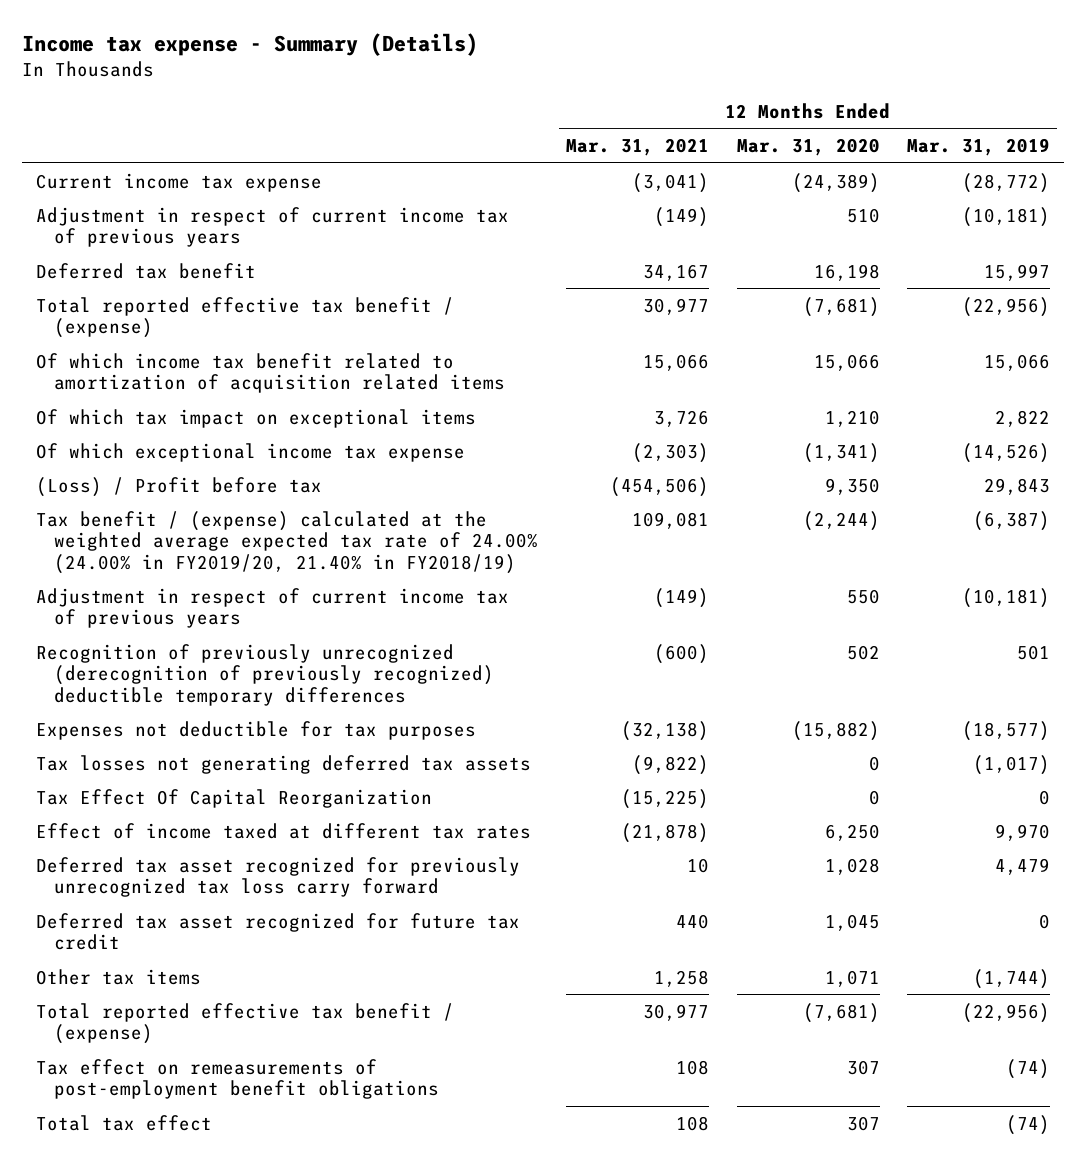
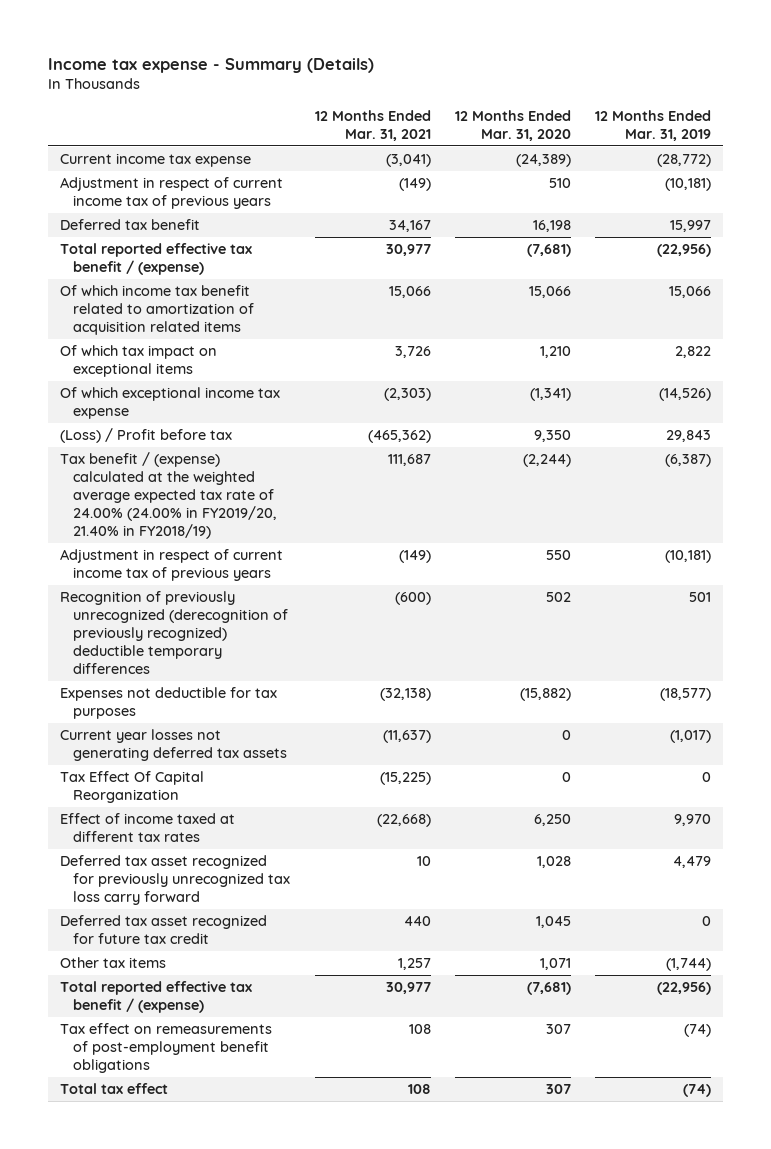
[609,476,709,497] (454,506) -> [367,430,431,444] (465,362)
[631,511,709,529] 109,081 -> [387,454,431,467] 111,687
[35,754,531,774] Tax losses not generating deferred tax assets -> [59,729,288,762] Current year losses not generating deferred tax assets
[631,754,709,775] (9,822) -> [382,730,431,744] (11,637)
[620,822,709,843] (21,878) -> [376,814,431,828] (22,668)
[653,969,709,987] 1,258 -> [397,958,431,971] 1,257

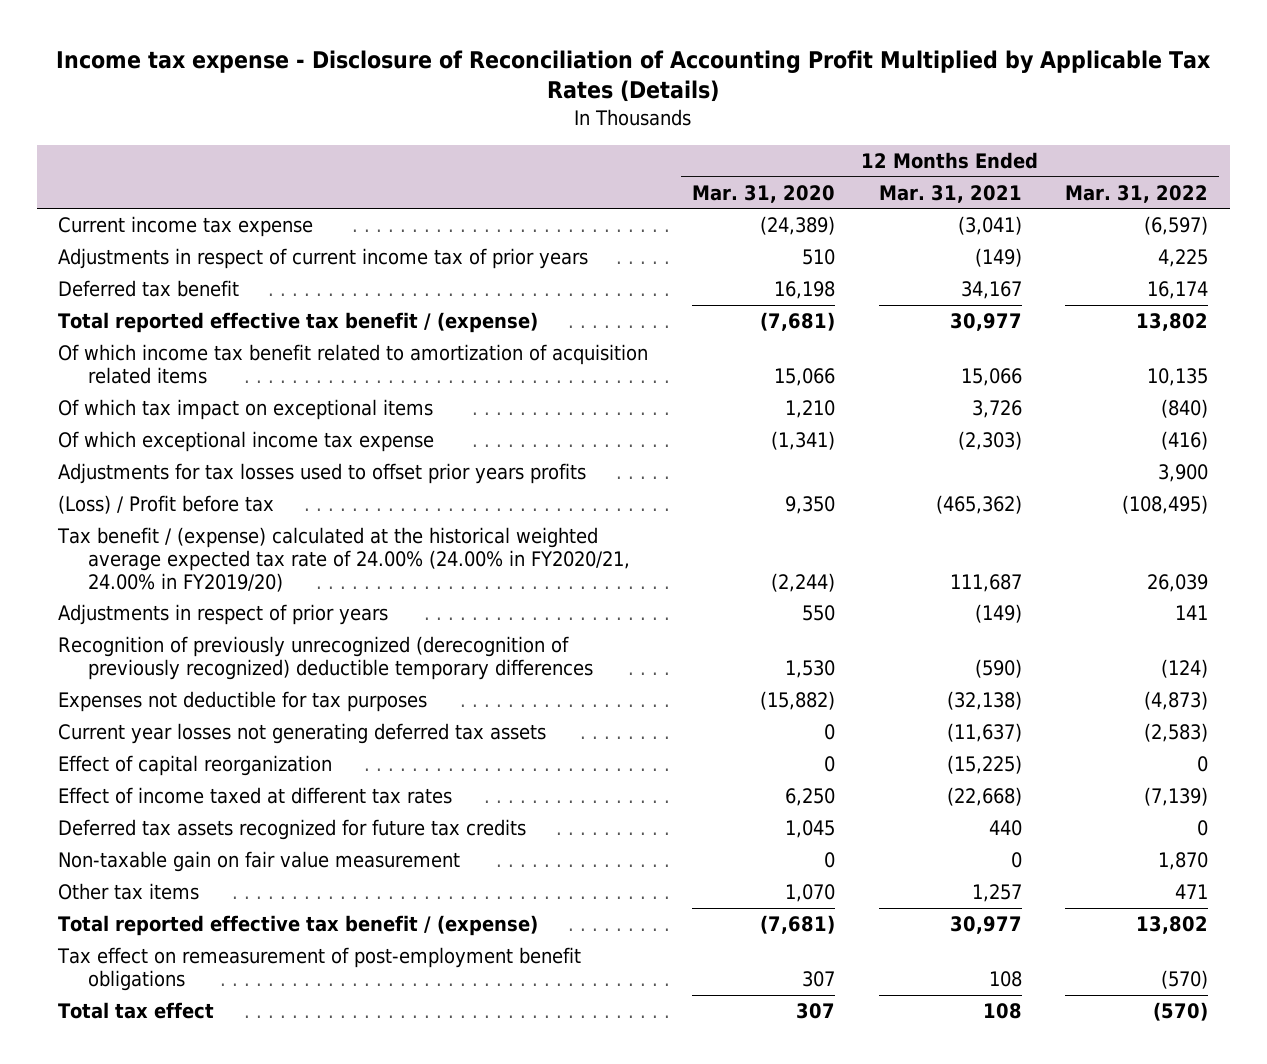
[47,58,374,74] Income tax expense - Summary (Details) -> [56,49,1212,103] Income tax expense - Disclosure of Reconciliation of Accounting Profit Multiplied by Applicable Tax Rates (Details)
[595,109,712,141] 12 Months Ended Mar. 31, 2019 -> none
none -> [1065,184,1209,203] Mar. 31, 2022
[59,177,283,210] Adjustment in respect of current income tax of previous years -> [58,248,589,270] Adjustments in respect of current income tax of prior years
none -> [58,463,587,485] Adjustments for tax losses used to offset prior years profits
[59,452,278,540] Tax benefit / (expense) calculated at the weighted average expected tax rate of 24.00% (24.00% in FY2019/20, 21.40% in FY2018/19) -> [57,527,630,592] Tax benefit / (expense) calculated at the historical weighted average expected tax rate of 24.00% (24.00% in FY2020/21, 24.00% in FY2019/20)
[59,549,283,582] Adjustment in respect of current income tax of previous years -> [58,604,389,626] Adjustments in respect of prior years
[394,592,431,606] (600) -> [974,658,1022,678] (590)
[545,592,571,603] 502 -> [785,659,836,678] 1,530
[59,771,204,804] Tax Effect Of Capital Reorganization -> [58,755,333,777] Effect of capital reorganization
[59,855,291,906] Deferred tax asset recognized for previously unrecognized tax loss carry forward -> none
[59,915,267,945] Deferred tax asset recognized for future tax credit -> [58,819,527,841] Deferred tax assets recognized for future tax credits
none -> [58,851,461,873] Non-taxable gain on fair value measurement
[539,958,571,971] 1,071 -> [785,884,836,903] 1,070
[59,1023,272,1074] Tax effect on remeasurements of post-employment benefit obligations -> [57,947,582,991] Tax effect on remeasurement of post-employment benefit obligations

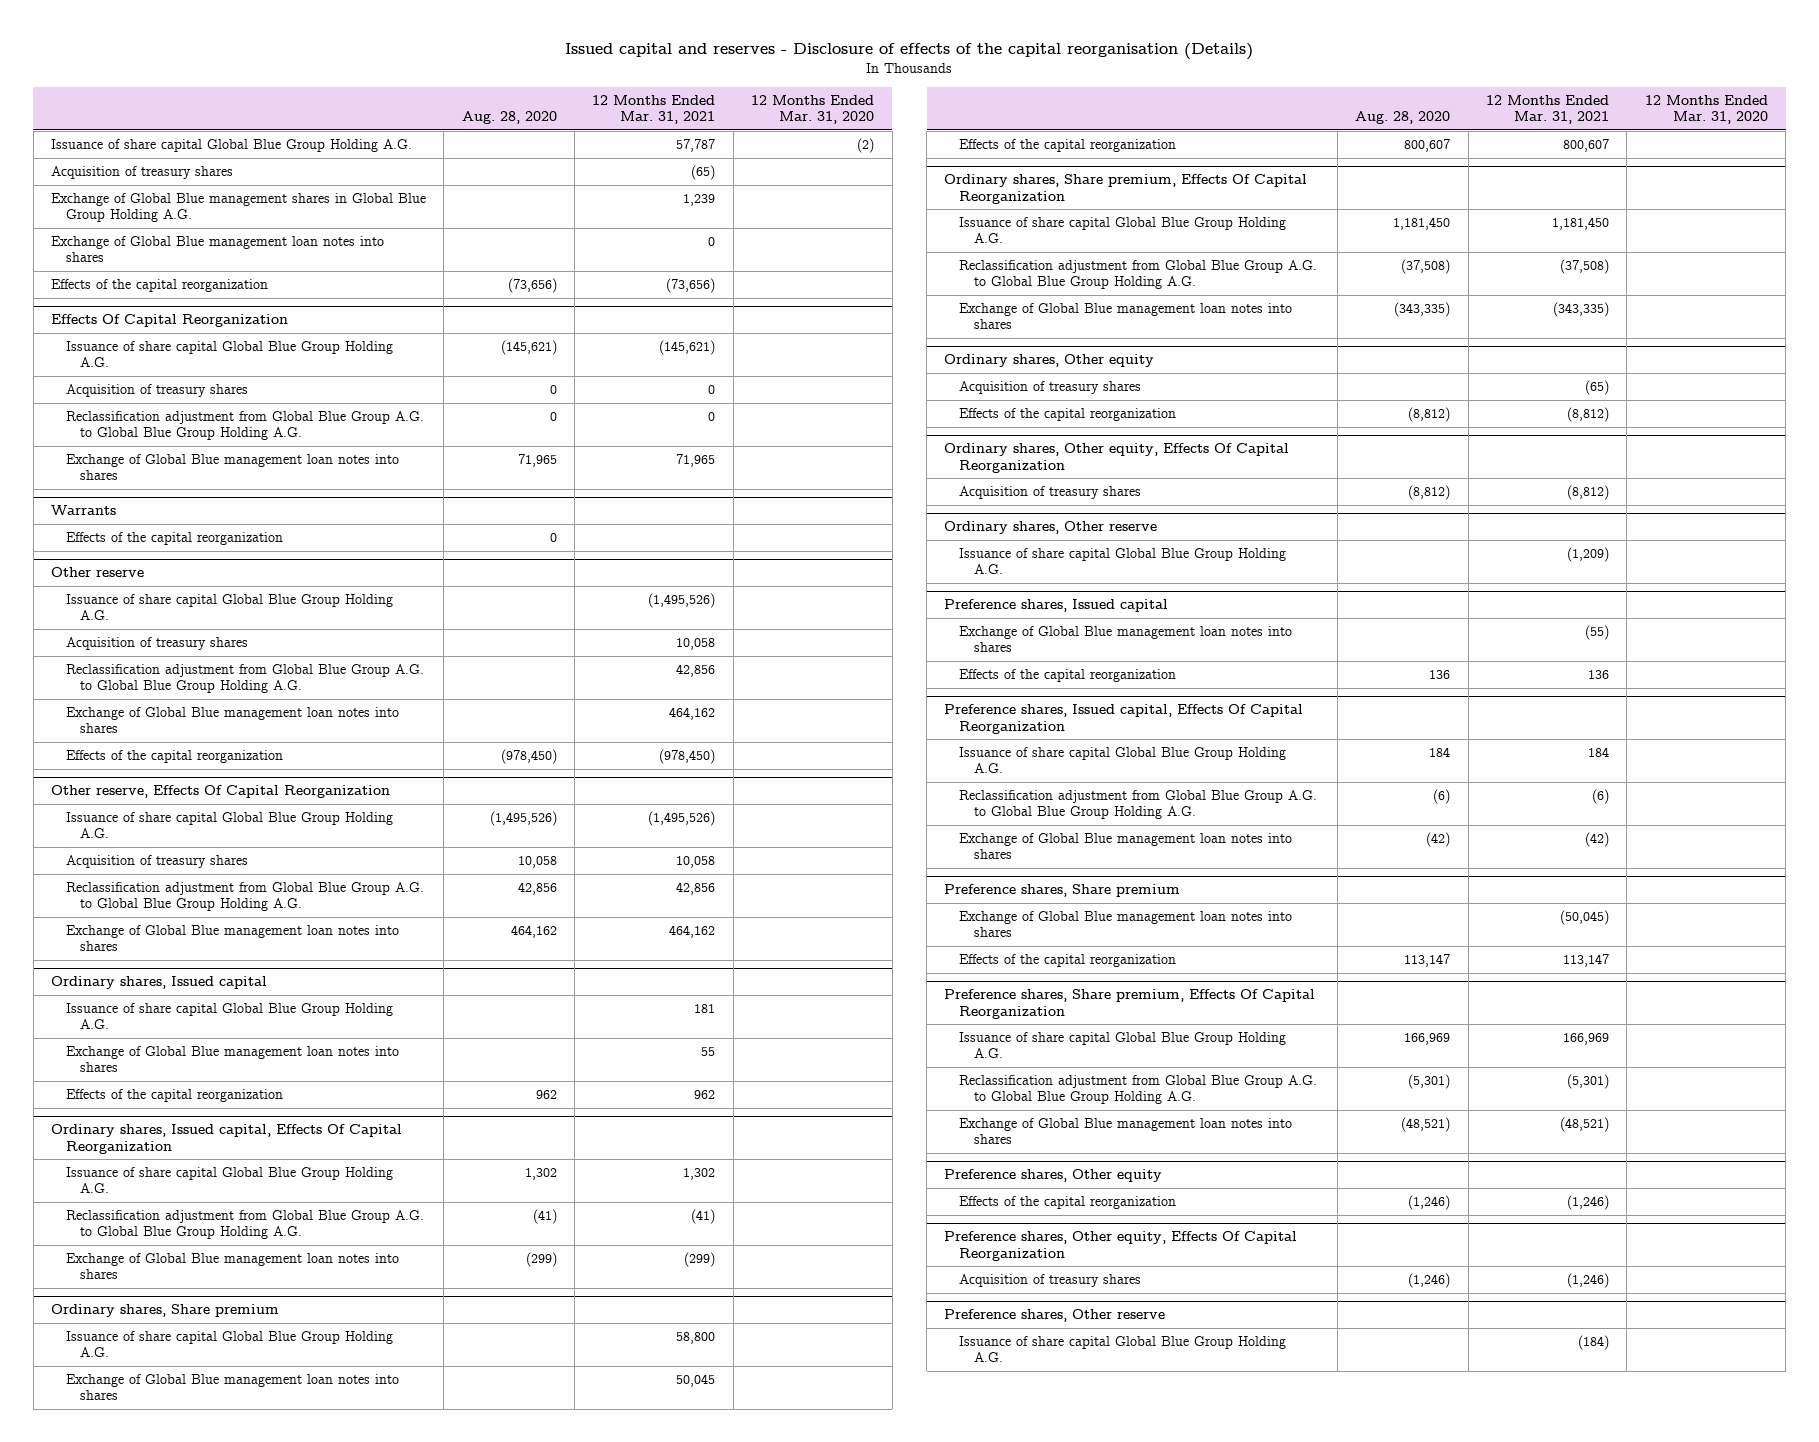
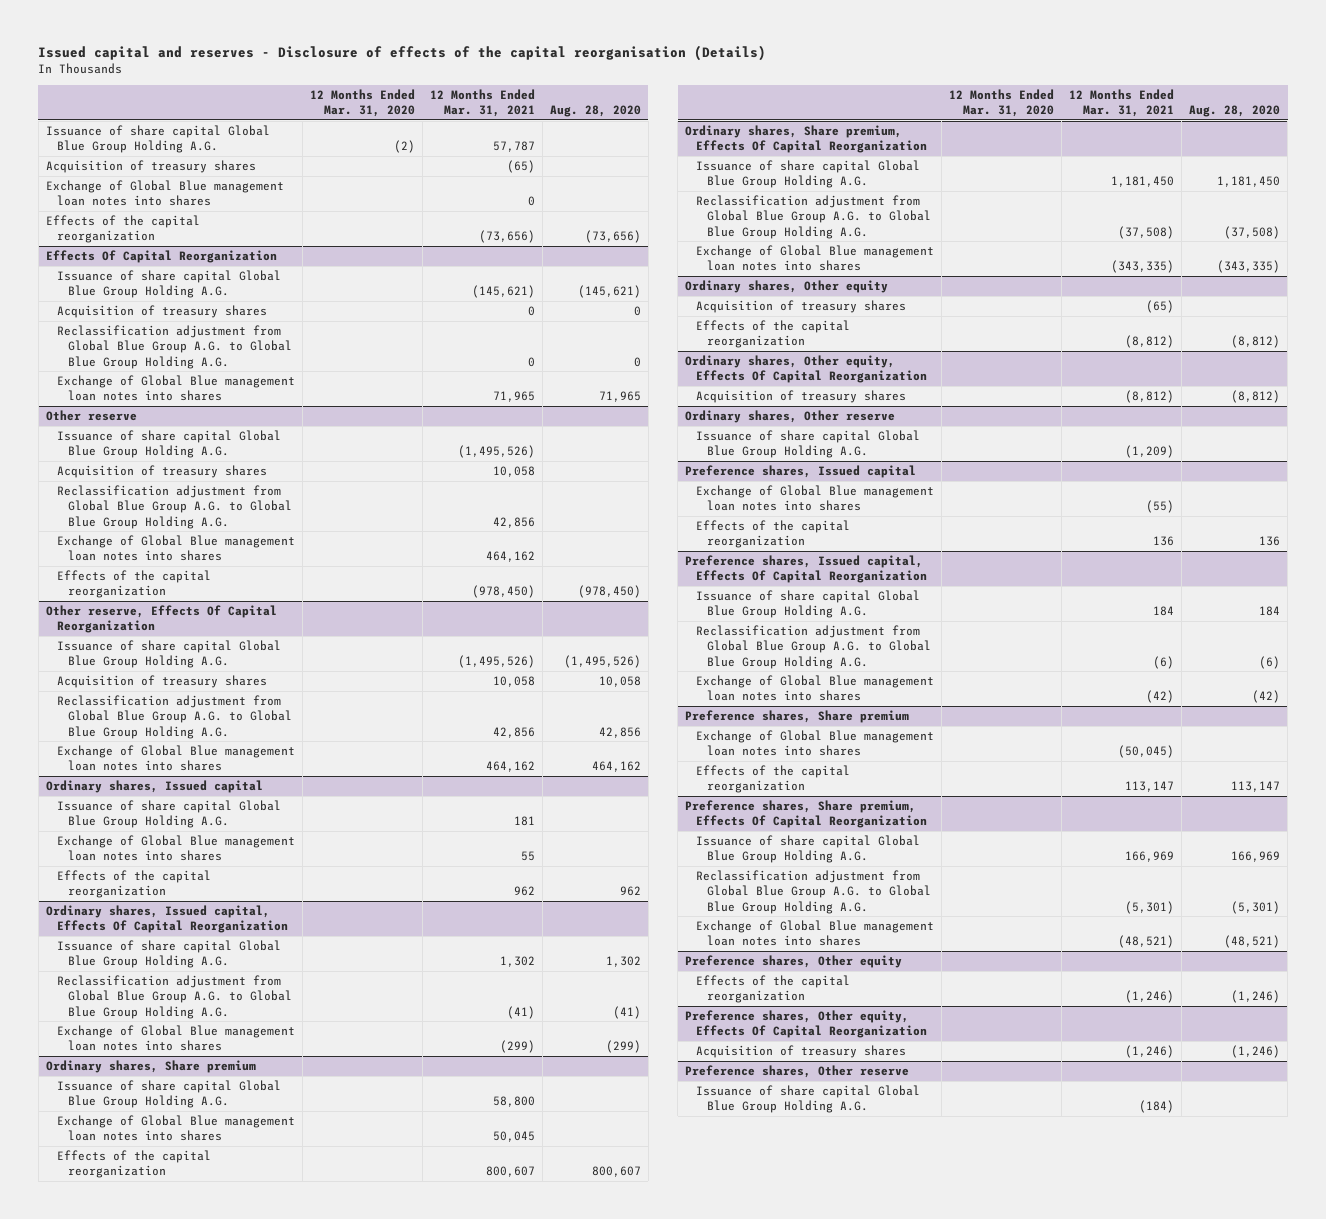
[50,193,426,223] Exchange of Global Blue management shares in Global Blue Group Holding A.G. -> none
[50,505,116,516] Warrants -> none
[65,532,283,546] Effects of the capital reorganization -> none

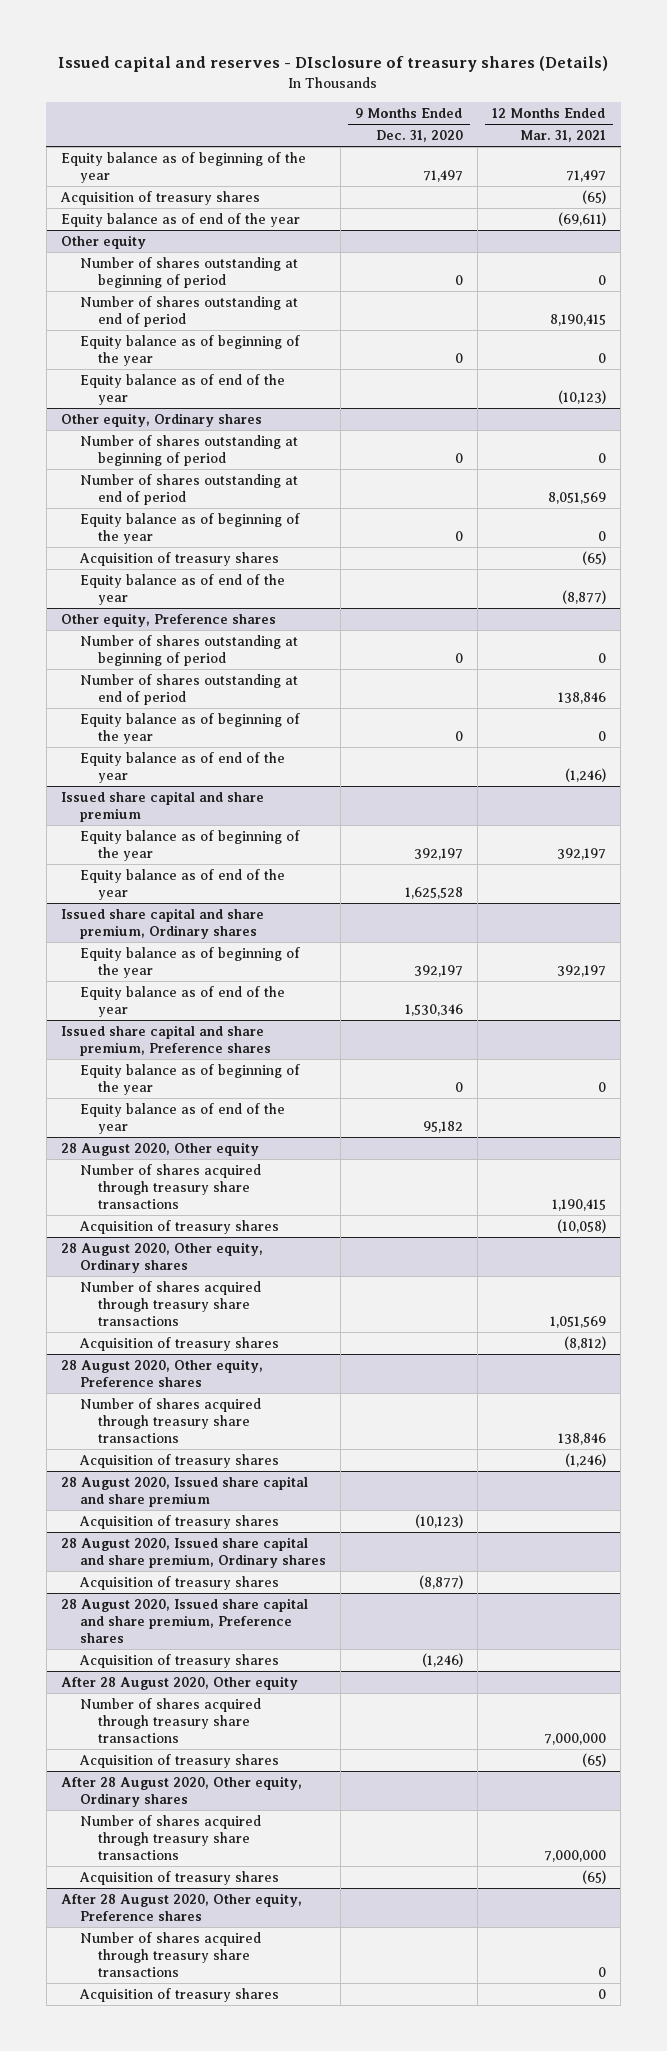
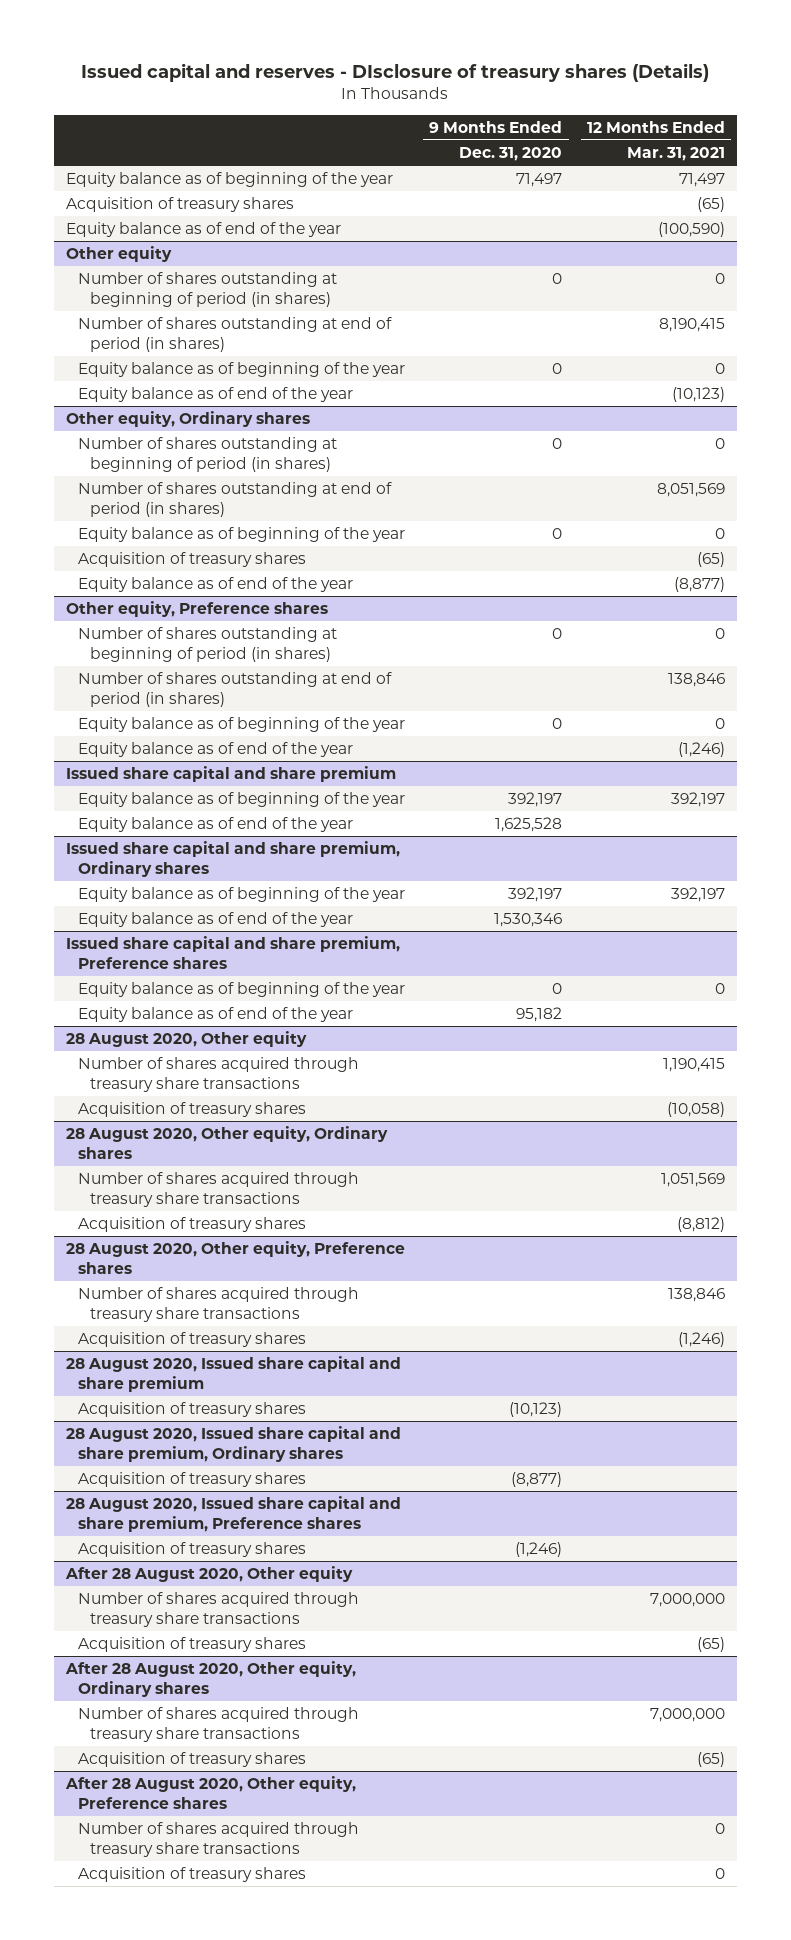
[557,212,606,227] (69,611) -> [657,222,725,238] (100,590)
[79,257,298,288] Number of shares outstanding at beginning of period -> [78,272,338,308] Number of shares outstanding at beginning of period (in shares)
[79,296,298,327] Number of shares outstanding at end of period -> [78,317,393,353] Number of shares outstanding at end of period (in shares)
[79,435,298,466] Number of shares outstanding at beginning of period -> [78,437,338,473] Number of shares outstanding at beginning of period (in shares)
[79,474,298,505] Number of shares outstanding at end of period -> [78,482,393,518] Number of shares outstanding at end of period (in shares)
[79,635,298,666] Number of shares outstanding at beginning of period -> [78,627,338,663] Number of shares outstanding at beginning of period (in shares)
[79,674,298,705] Number of shares outstanding at end of period -> [78,672,393,708] Number of shares outstanding at end of period (in shares)

